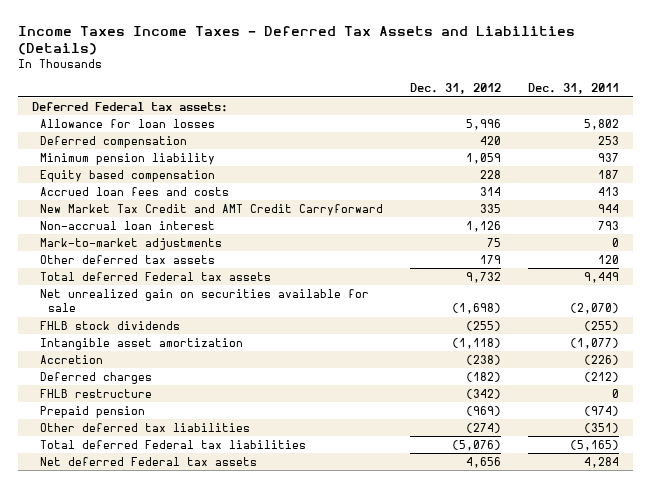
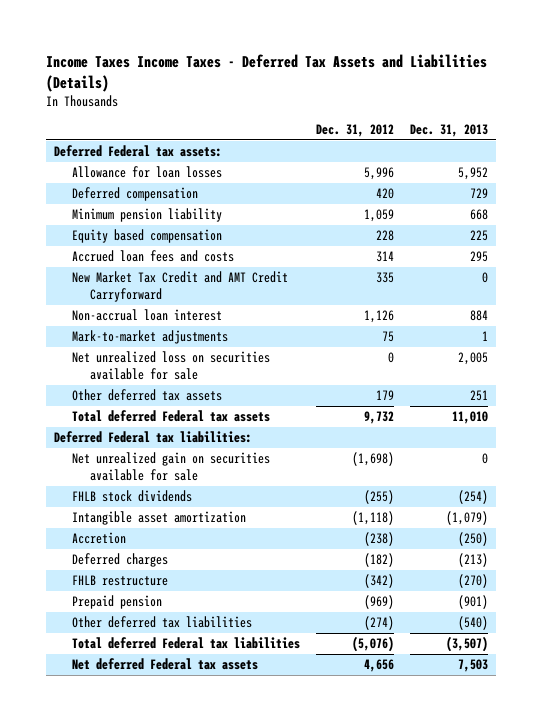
[528,83,620,95] Dec. 31, 2011 -> none
none -> [410,124,489,138] Dec. 31, 2013
none -> [72,351,271,380] Net unrealized loss on securities available for sale
none -> [54,431,253,444] Deferred Federal tax liabilities:

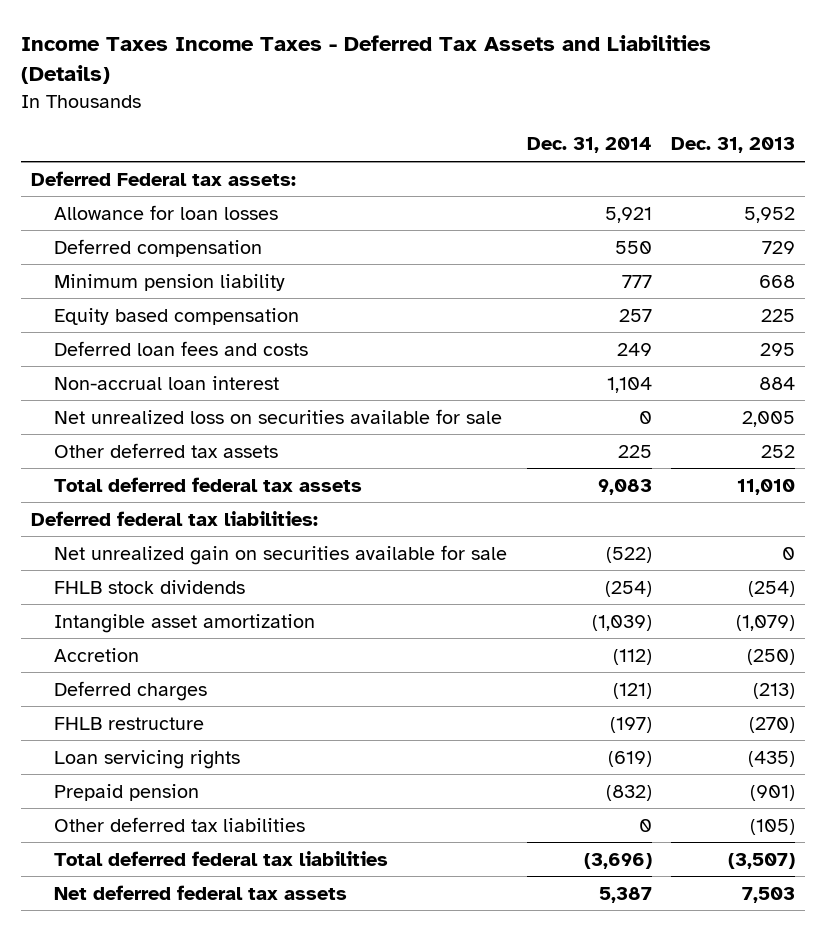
[316,124,395,138] Dec. 31, 2012 -> none
none -> [526,137,652,154] Dec. 31, 2014
[72,271,289,302] New Market Tax Credit and AMT Credit Carryforward -> none
[72,250,235,263] Accrued loan fees and costs -> [53,340,308,356] Deferred loan fees and costs
[72,330,229,345] Mark-to-market adjustments -> none
[470,390,489,402] 251 -> [761,444,796,458] 252
[72,410,271,423] Total deferred Federal tax assets -> [53,476,362,492] Total deferred federal tax assets
[54,431,253,444] Deferred Federal tax liabilities: -> [31,510,319,526] Deferred federal tax liabilities:
none -> [53,749,240,769] Loan servicing rights
[458,616,489,631] (540) -> [750,818,796,835] (105)
[72,637,301,650] Total deferred Federal tax liabilities -> [53,850,388,866] Total deferred federal tax liabilities
[72,658,259,671] Net deferred Federal tax assets -> [53,884,347,900] Net deferred federal tax assets

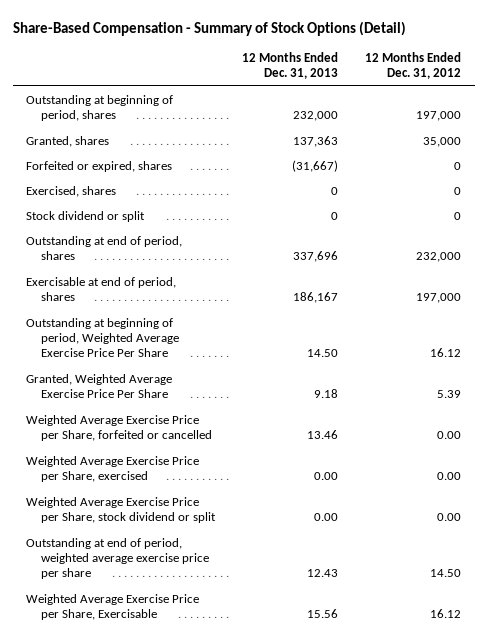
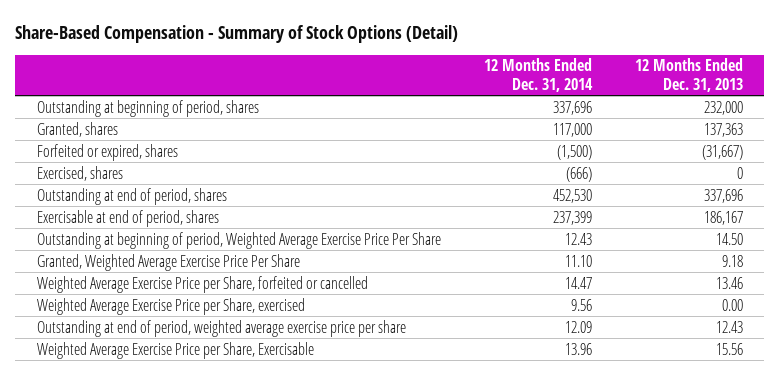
[365,52,462,80] 12 Months Ended Dec. 31, 2012 -> none
none -> [483,58,593,92] 12 Months Ended Dec. 31, 2014
[26,210,146,222] Stock dividend or split -> none
[26,496,217,524] Weighted Average Exercise Price per Share, stock dividend or split -> none

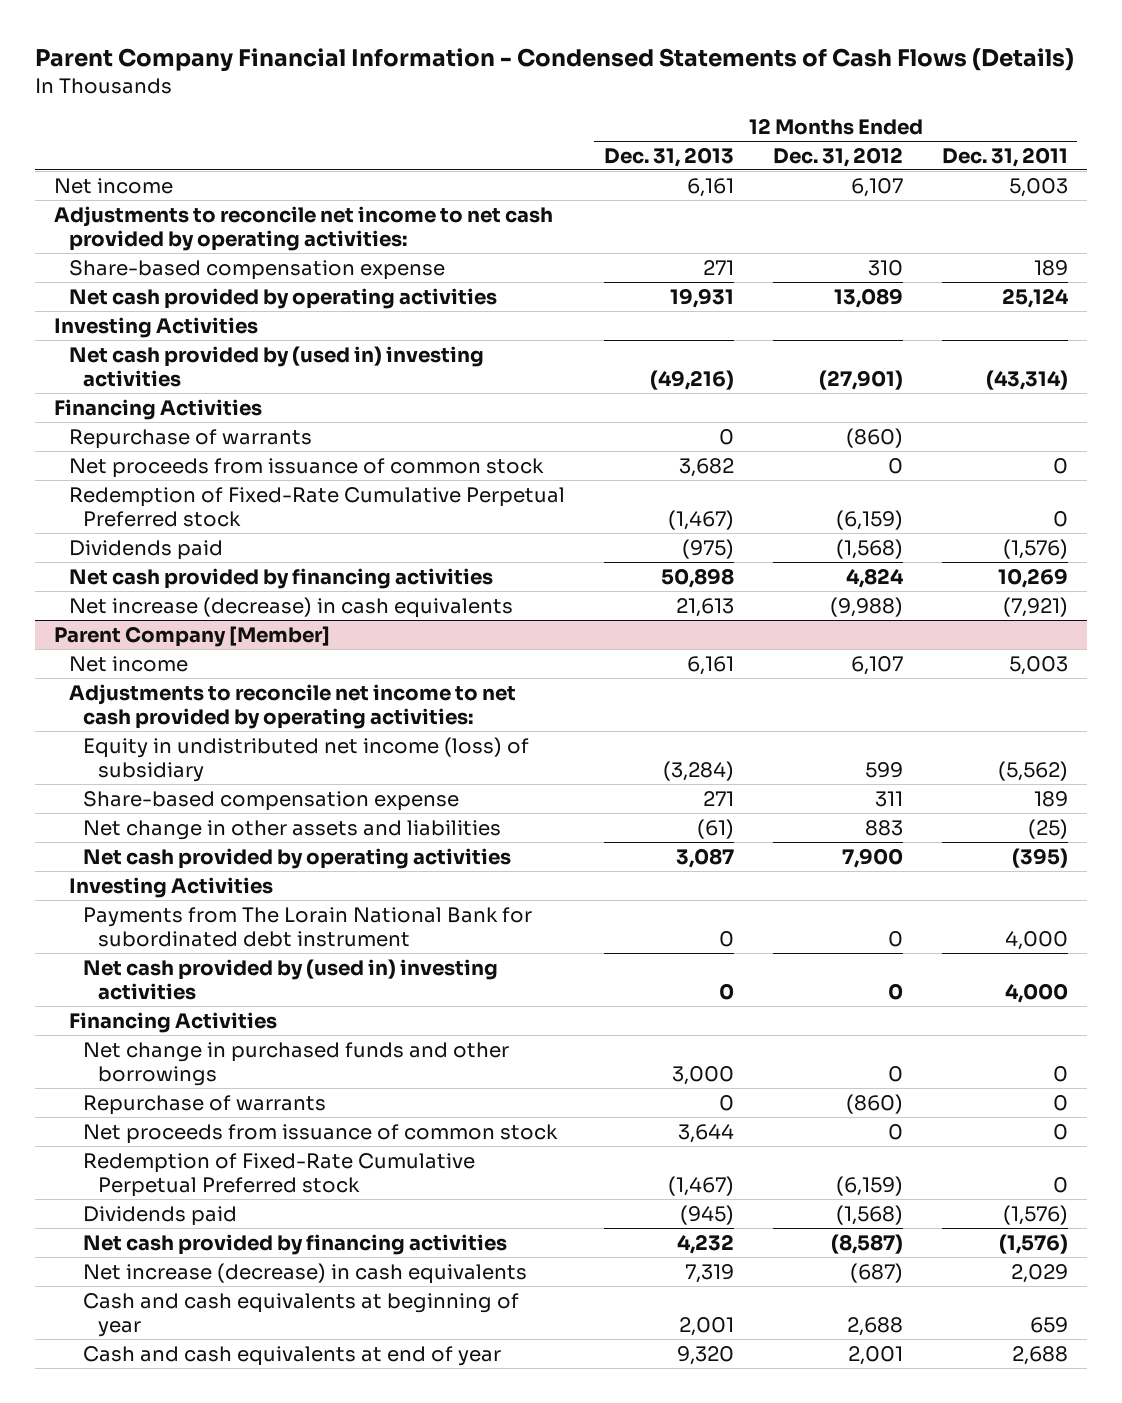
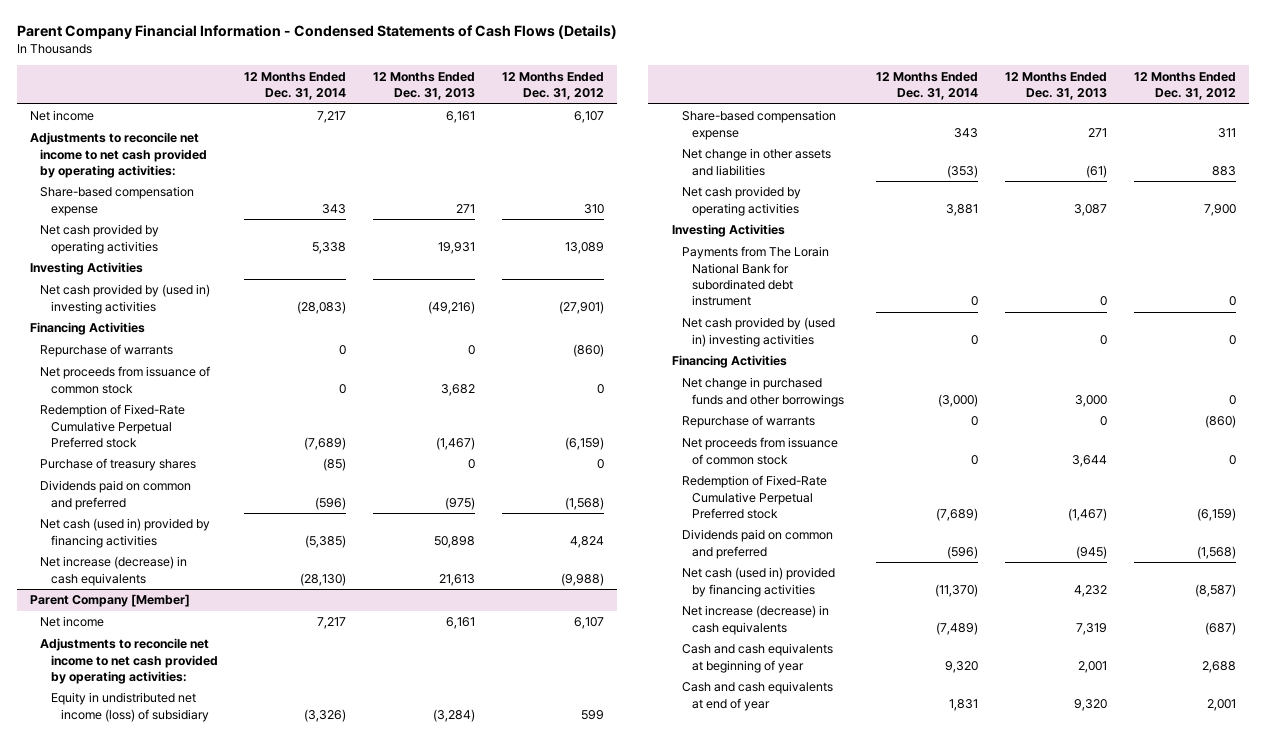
[941,146,1068,167] Dec. 31, 2011 -> none
none -> [244,71,347,101] 12 Months Ended Dec. 31, 2014
none -> [40,458,197,472] Purchase of treasury shares
[68,539,223,560] Dividends paid -> [40,480,192,510] Dividends paid on common and preferred
[68,567,493,589] Net cash provided by financing activities -> [40,518,211,548] Net cash (used in) provided by financing activities
[83,1205,238,1226] Dividends paid -> [682,529,834,559] Dividends paid on common and preferred
[83,1233,508,1255] Net cash provided by financing activities -> [682,567,836,597] Net cash (used in) provided by financing activities

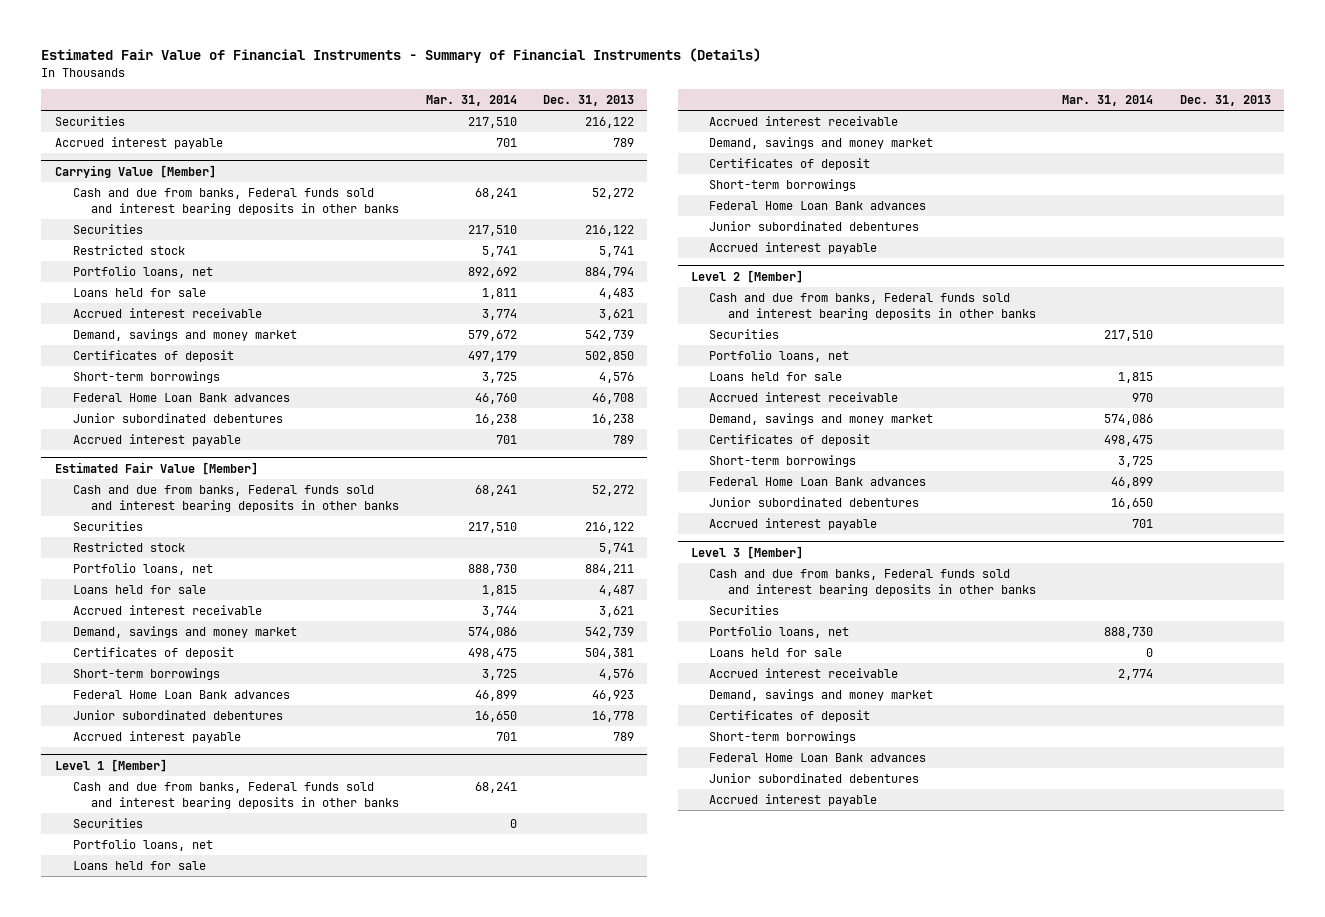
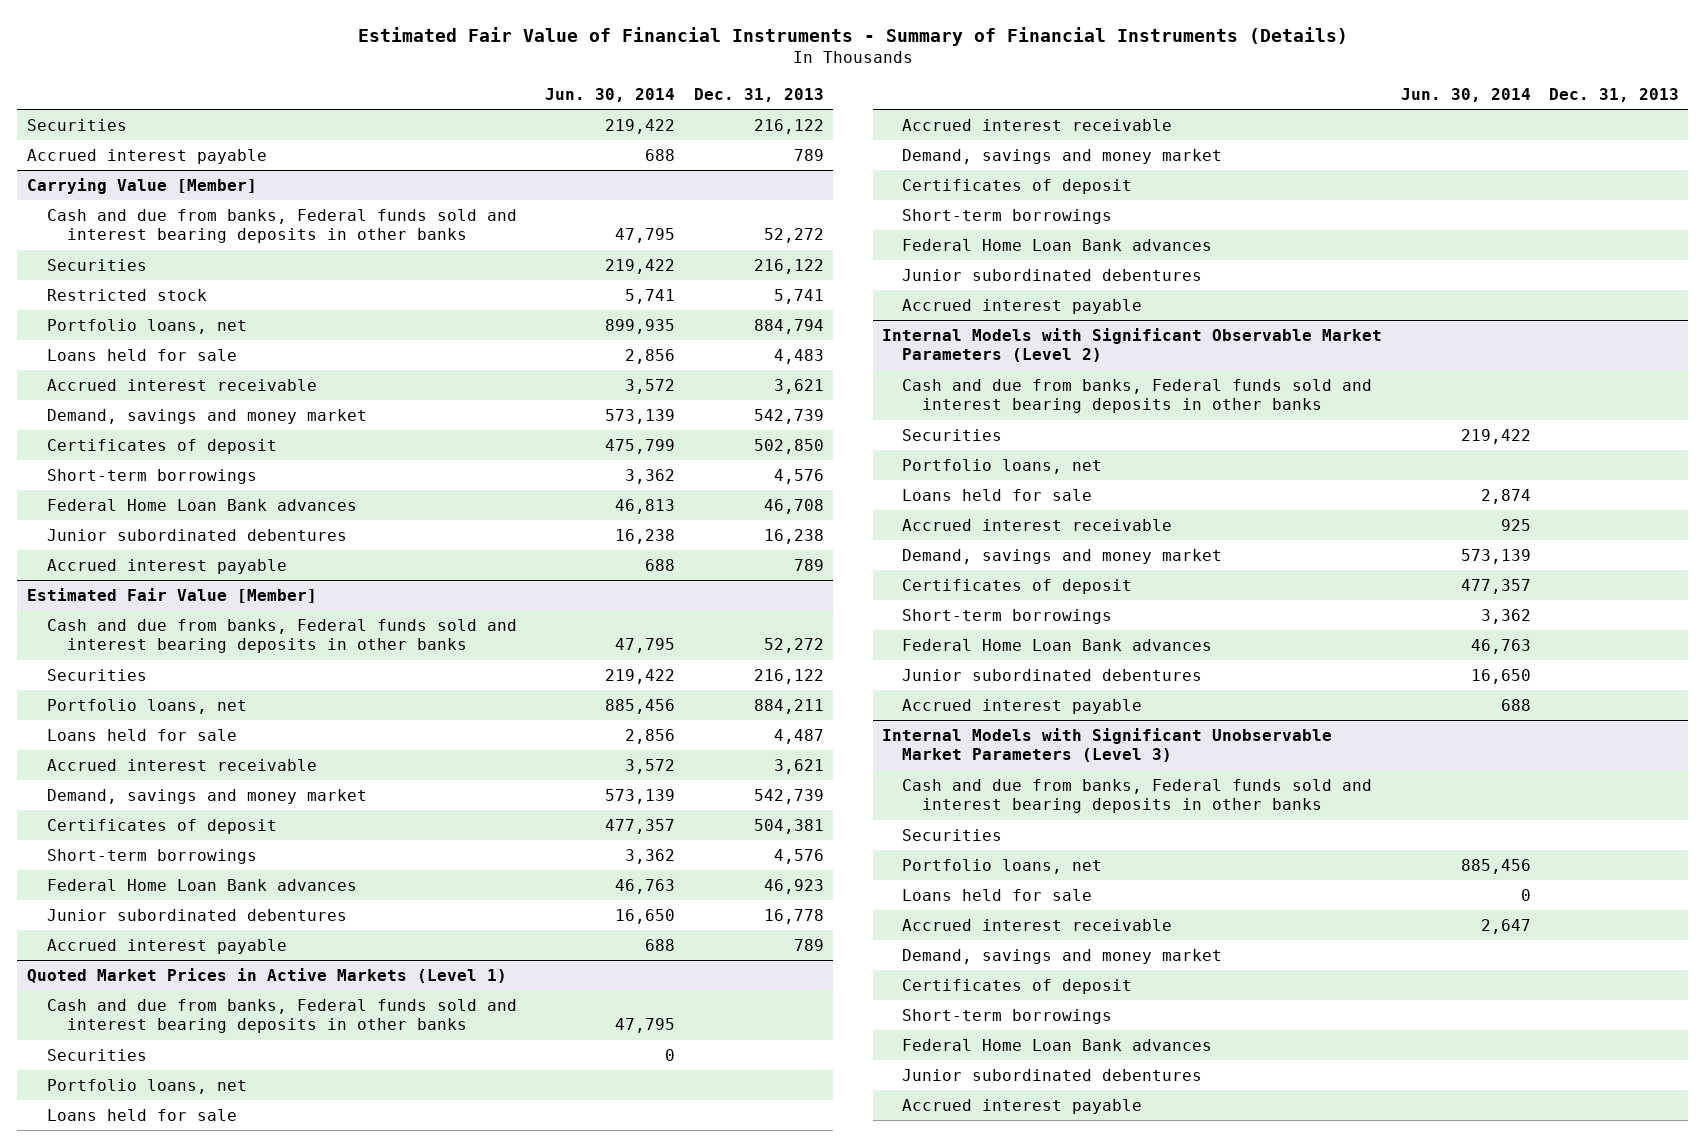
[425,95,517,107] Mar. 31, 2014 -> none
none -> [545,88,676,103] Jun. 30, 2014
[72,542,185,553] Restricted stock -> none
[54,758,167,772] Level 1 [Member] -> none
none -> [26,967,507,983] Quoted Market Prices in Active Markets (Level 1)
[691,269,804,283] Level 2 [Member] -> none
none -> [881,327,1382,363] Internal Models with Significant Observable Market Parameters (Level 2)
[691,545,804,559] Level 3 [Member] -> none
none -> [881,727,1332,763] Internal Models with Significant Unobservable Market Parameters (Level 3)

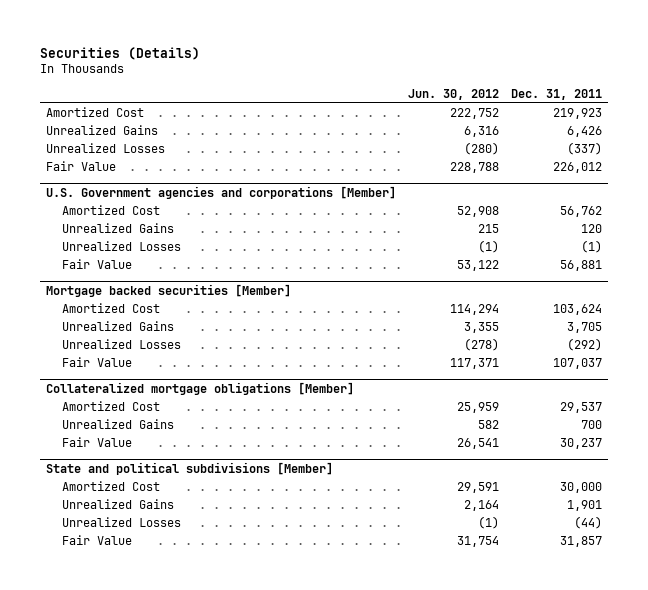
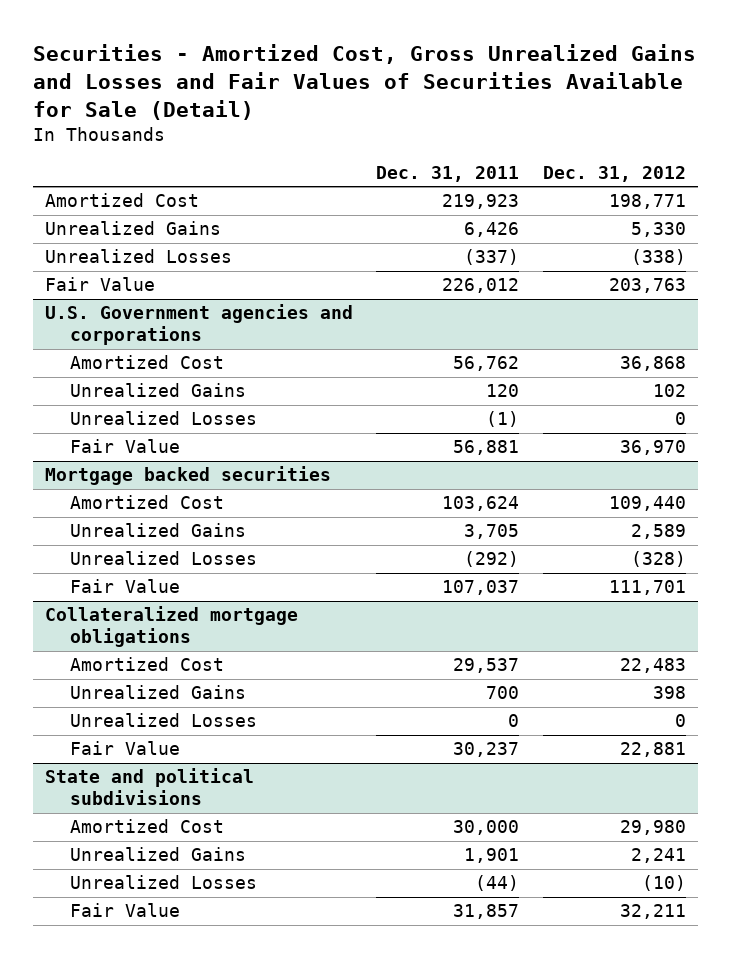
[39,46,200,60] Securities (Details) -> [33,43,697,120] Securities - Amortized Cost, Gross Unrealized Gains and Losses and Fair Values of Securities Available for Sale (Detail)
[407,88,499,100] Jun. 30, 2012 -> none
none -> [542,166,686,183] Dec. 31, 2012
[45,185,396,199] U.S. Government agencies and corporations [Member] -> [44,304,353,346] U.S. Government agencies and corporations
[45,283,291,297] Mortgage backed securities [Member] -> [44,466,331,486] Mortgage backed securities
[45,381,354,395] Collateralized mortgage obligations [Member] -> [44,606,298,648] Collateralized mortgage obligations
none -> [69,713,257,728] Unrealized Losses
[45,461,333,475] State and political subdivisions [Member] -> [44,768,254,806] State and political subdivisions

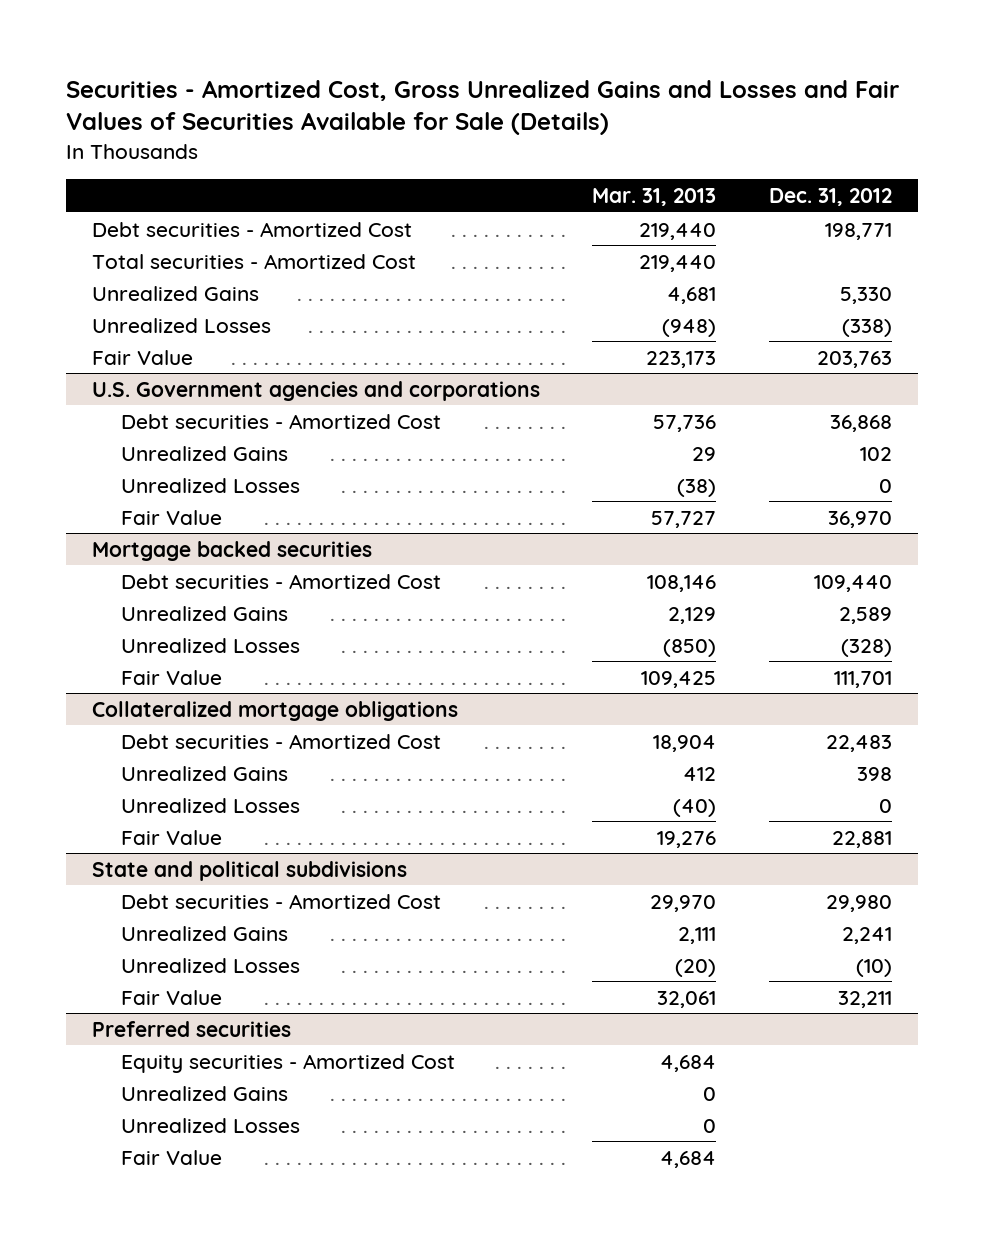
[33,43,697,120] Securities - Amortized Cost, Gross Unrealized Gains and Losses and Fair Values of Securities Available for Sale (Detail) -> [65,79,899,136] Securities - Amortized Cost, Gross Unrealized Gains and Losses and Fair Values of Securities Available for Sale (Details)
[376,166,520,183] Dec. 31, 2011 -> none
none -> [592,187,717,206] Mar. 31, 2013
[44,193,199,208] Amortized Cost -> [91,221,412,237] Debt securities - Amortized Cost
none -> [91,253,416,269] Total securities - Amortized Cost
[69,355,224,370] Amortized Cost -> [121,413,442,429] Debt securities - Amortized Cost
[69,495,224,510] Amortized Cost -> [121,573,442,589] Debt securities - Amortized Cost
[69,657,224,672] Amortized Cost -> [121,733,442,749] Debt securities - Amortized Cost
[69,819,224,834] Amortized Cost -> [121,893,442,909] Debt securities - Amortized Cost
none -> [91,1020,291,1037] Preferred securities
none -> [121,1053,456,1073] Equity securities - Amortized Cost
none -> [121,1085,289,1101] Unrealized Gains
none -> [121,1117,301,1133] Unrealized Losses
none -> [121,1149,223,1165] Fair Value

